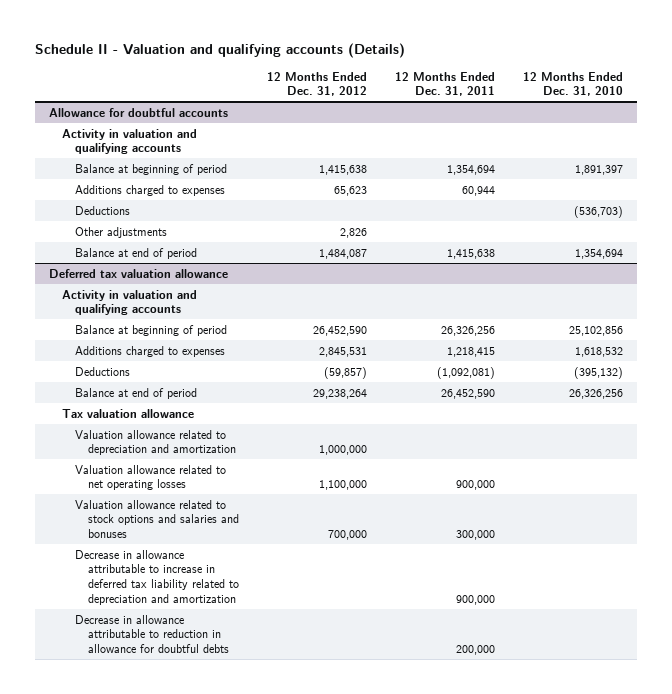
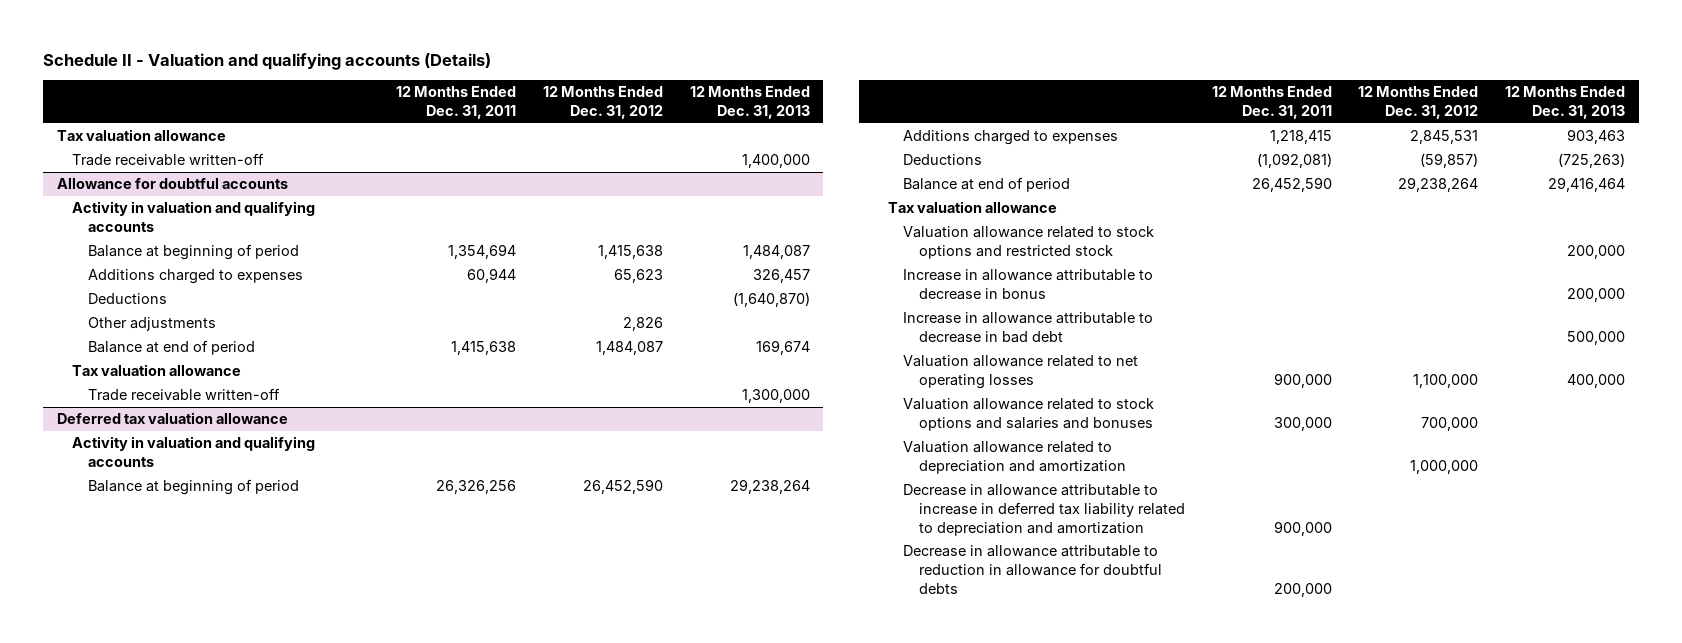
[522,71,623,97] 12 Months Ended Dec. 31, 2010 -> none
none -> [689,86,810,120] 12 Months Ended Dec. 31, 2013
none -> [56,129,226,142] Tax valuation allowance
none -> [72,153,265,167] Trade receivable written-off
none -> [72,364,242,377] Tax valuation allowance
none -> [87,388,280,402] Trade receivable written-off
none -> [903,226,1155,259] Valuation allowance related to stock options and restricted stock
none -> [903,269,1154,300] Increase in allowance attributable to decrease in bonus
none -> [903,312,1154,343] Increase in allowance attributable to decrease in bad debt
[75,429,236,456] Valuation allowance related to depreciation and amortization -> [903,441,1126,474] Valuation allowance related to depreciation and amortization

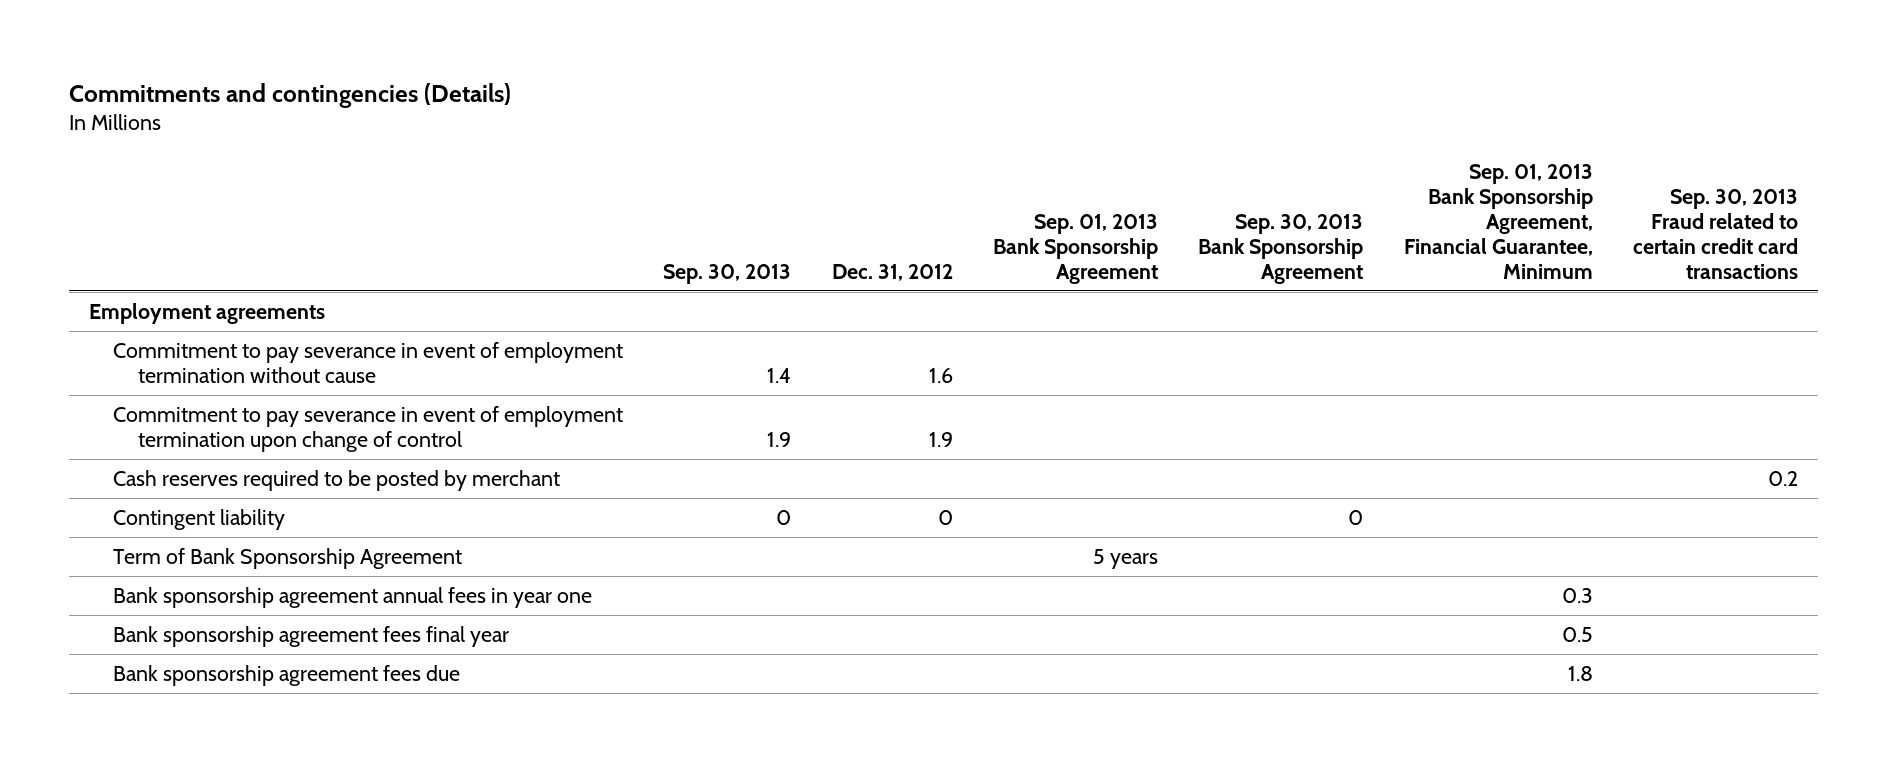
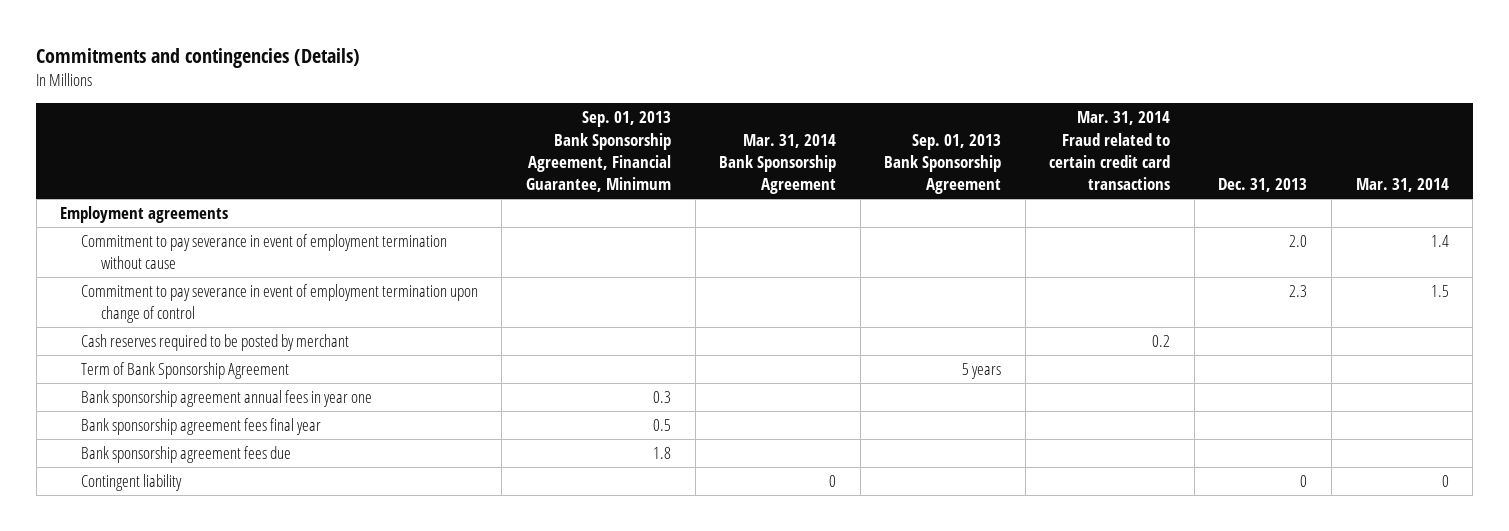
[663,263,792,284] Sep. 30, 2013 -> none
[831,263,953,281] Dec. 31, 2012 -> none
[1198,213,1364,284] Sep. 30, 2013 Bank Sponsorship Agreement -> none
[1632,188,1798,279] Sep. 30, 2013 Fraud related to certain credit card transactions -> none
none -> [719,133,837,194] Mar. 31, 2014 Bank Sponsorship Agreement
none -> [1049,111,1171,190] Mar. 31, 2014 Fraud related to certain credit card transactions
none -> [1218,177,1308,192] Dec. 31, 2013
none -> [1355,177,1449,192] Mar. 31, 2014
[113,508,286,530] Contingent liability -> [80,474,182,492] Contingent liability

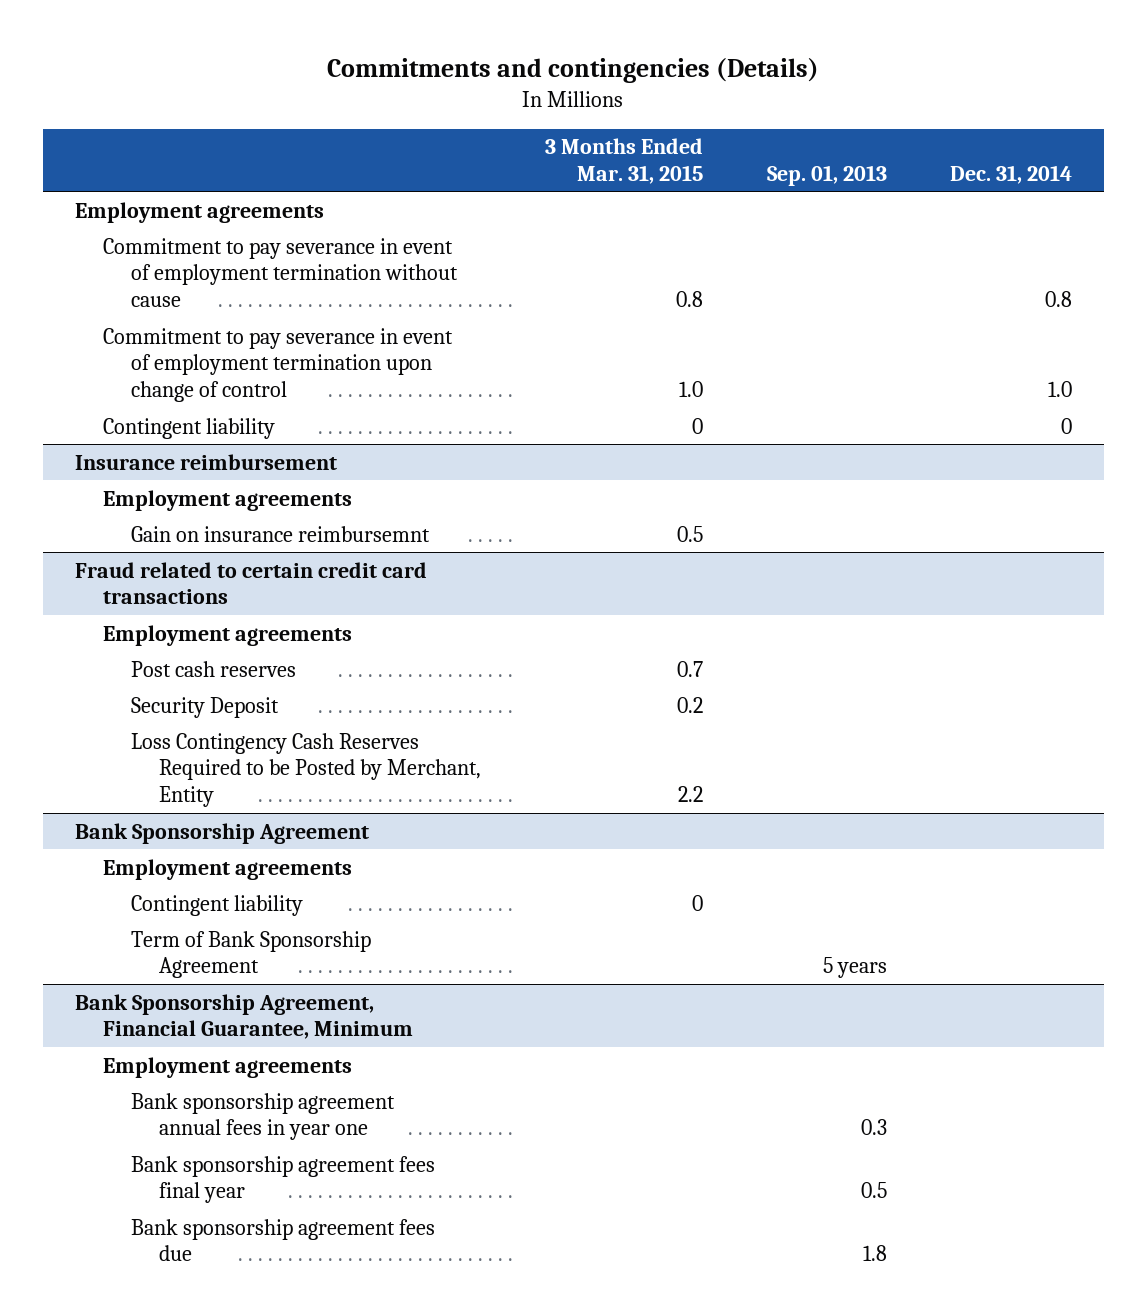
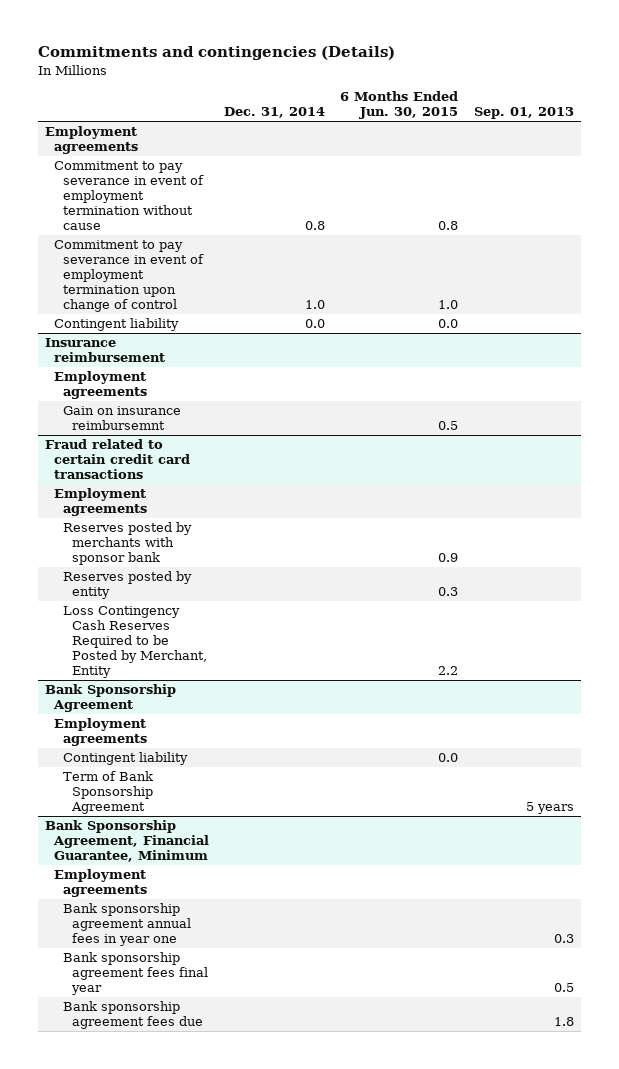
[545,138,704,184] 3 Months Ended Mar. 31, 2015 -> none
none -> [340,91,459,120] 6 Months Ended Jun. 30, 2015
[1061,417,1073,434] 0 -> [305,319,326,329] 0.0
[131,660,297,677] Post cash reserves -> [63,522,193,566] Reserves posted by merchants with sponsor bank
[131,696,280,718] Security Deposit -> [63,571,193,600] Reserves posted by entity

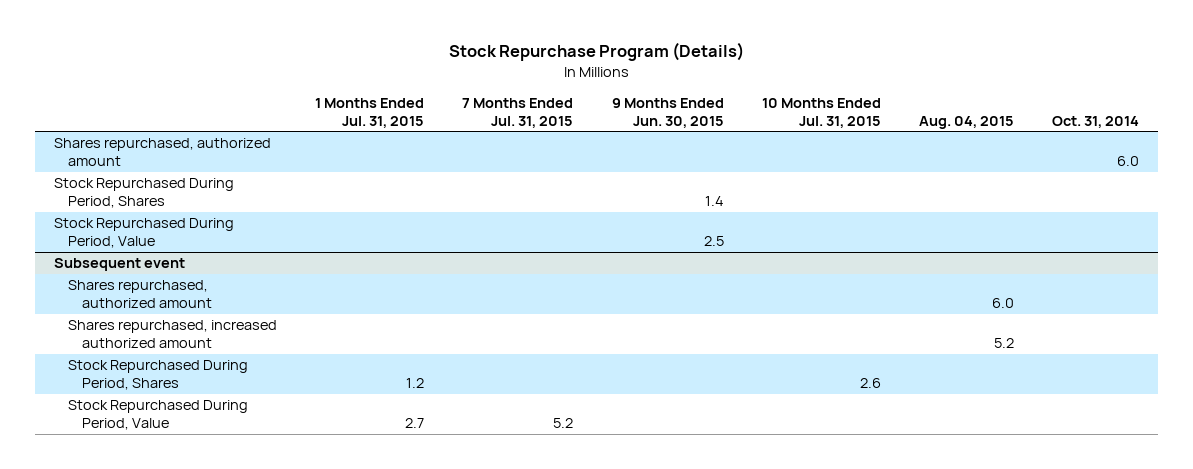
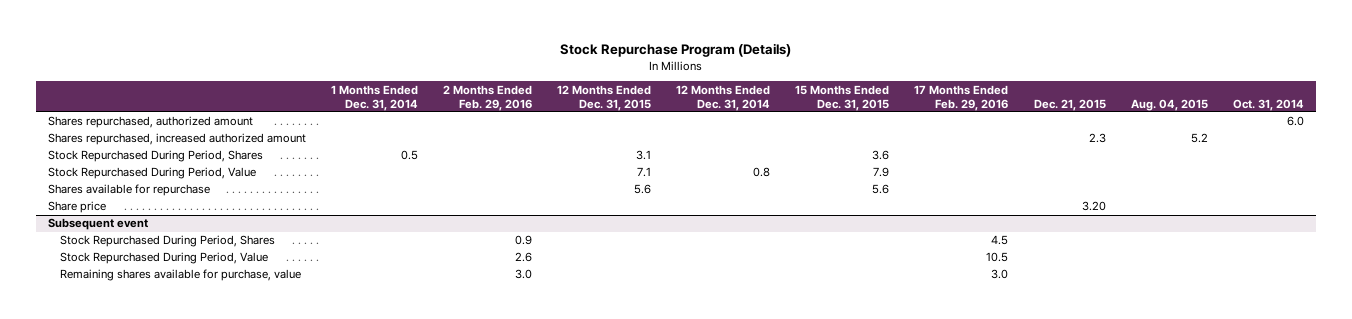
[315,97,425,128] 1 Months Ended Jul. 31, 2015 -> none
[462,97,574,128] 7 Months Ended Jul. 31, 2015 -> none
[611,97,724,128] 9 Months Ended Jun. 30, 2015 -> none
[761,97,881,128] 10 Months Ended Jul. 31, 2015 -> none
none -> [331,84,419,111] 1 Months Ended Dec. 31, 2014
none -> [443,84,533,111] 2 Months Ended Feb. 29, 2016
none -> [557,84,652,111] 12 Months Ended Dec. 31, 2015
none -> [676,84,771,111] 12 Months Ended Dec. 31, 2014
none -> [795,84,890,111] 15 Months Ended Dec. 31, 2015
none -> [914,84,1009,111] 17 Months Ended Feb. 29, 2016
none -> [1033,98,1106,111] Dec. 21, 2015
none -> [48,133,307,146] Shares repurchased, increased authorized amount
none -> [48,184,211,197] Shares available for repurchase
none -> [48,201,107,214] Share price
[67,280,212,309] Shares repurchased, authorized amount -> none
[67,320,277,349] Shares repurchased, increased authorized amount -> none
none -> [59,269,301,282] Remaining shares available for purchase, value

